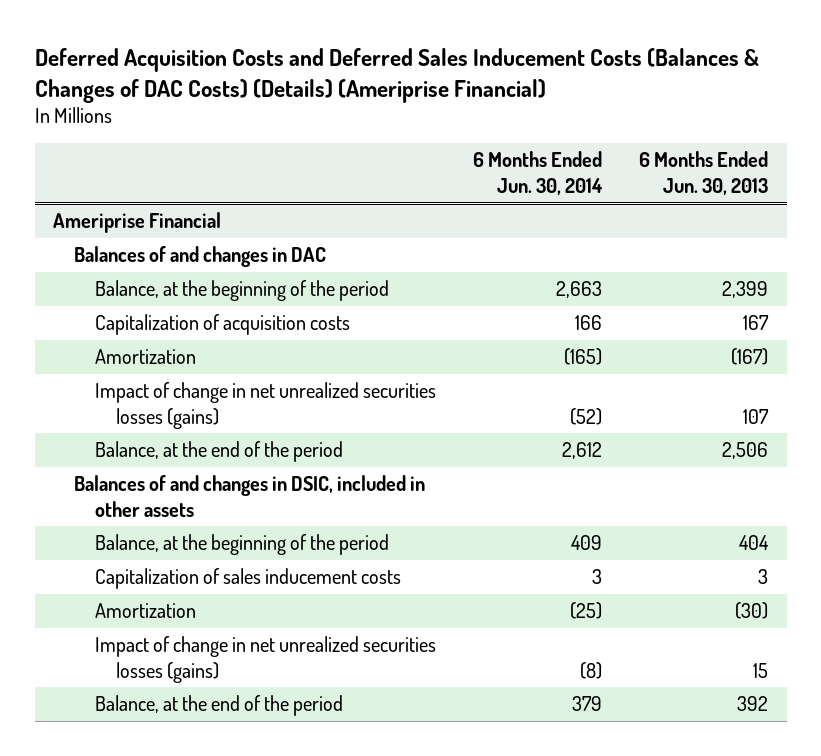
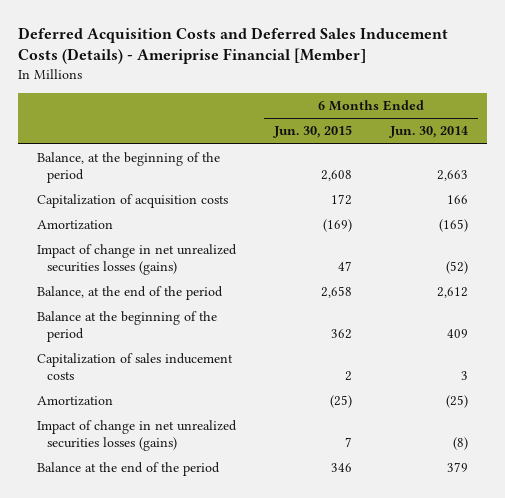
[34,47,759,103] Deferred Acquisition Costs and Deferred Sales Inducement Costs (Balances & Changes of DAC Costs) (Details) (Ameriprise Financial) -> [17,27,448,65] Deferred Acquisition Costs and Deferred Sales Inducement Costs (Details) - Ameriprise Financial [Member]
[639,151,769,195] 6 Months Ended Jun. 30, 2013 -> none
none -> [272,125,352,139] Jun. 30, 2015
[53,212,222,234] Ameriprise Financial -> none
[74,246,327,268] Balances of and changes in DAC -> none
[74,475,426,517] Balances of and changes in DSIC, included in other assets -> none
[94,534,389,556] Balance, at the beginning of the period -> [36,311,217,343] Balance at the beginning of the period
[94,695,343,717] Balance, at the end of the period -> [36,462,220,477] Balance at the end of the period

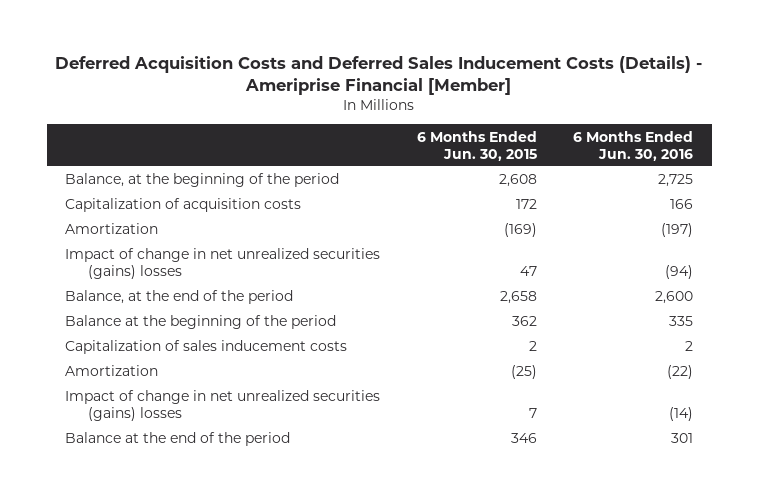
[389,126,469,139] Jun. 30, 2014 -> none
none -> [573,130,694,161] 6 Months Ended Jun. 30, 2016
[36,244,237,276] Impact of change in net unrealized securities losses (gains) -> [65,248,381,280] Impact of change in net unrealized securities (gains) losses
[36,420,237,452] Impact of change in net unrealized securities losses (gains) -> [65,390,381,422] Impact of change in net unrealized securities (gains) losses

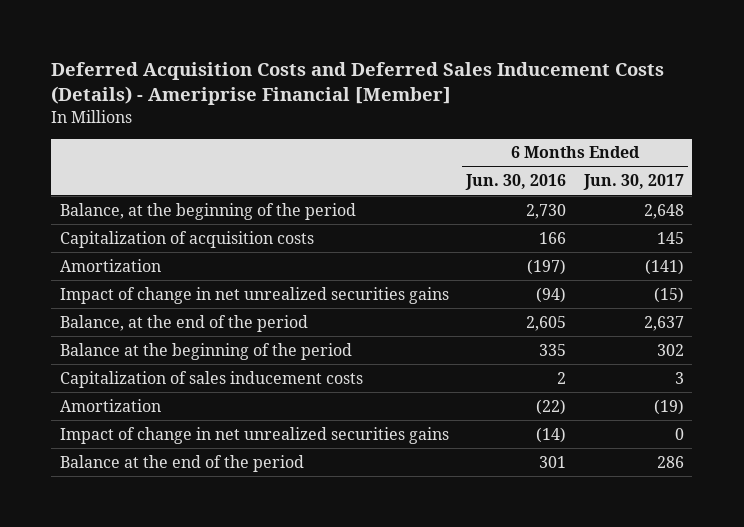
[416,130,537,161] 6 Months Ended Jun. 30, 2015 -> none
none -> [582,174,684,191] Jun. 30, 2017
[658,174,694,188] 2,725 -> [526,203,567,219] 2,730
[65,248,381,280] Impact of change in net unrealized securities (gains) losses -> [60,286,450,304] Impact of change in net unrealized securities gains
[655,291,694,305] 2,600 -> [526,315,567,331] 2,605
[65,390,381,422] Impact of change in net unrealized securities (gains) losses -> [60,426,450,444] Impact of change in net unrealized securities gains

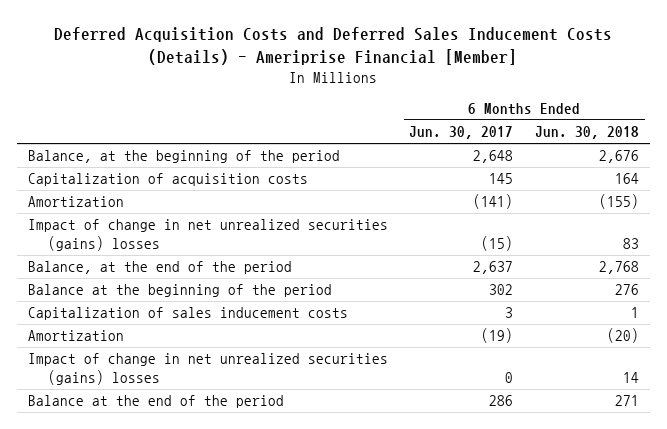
[465,174,567,191] Jun. 30, 2016 -> none
none -> [535,126,640,140] Jun. 30, 2018
[60,286,450,304] Impact of change in net unrealized securities gains -> [27,219,388,251] Impact of change in net unrealized securities (gains) losses
[60,426,450,444] Impact of change in net unrealized securities gains -> [27,353,388,385] Impact of change in net unrealized securities (gains) losses

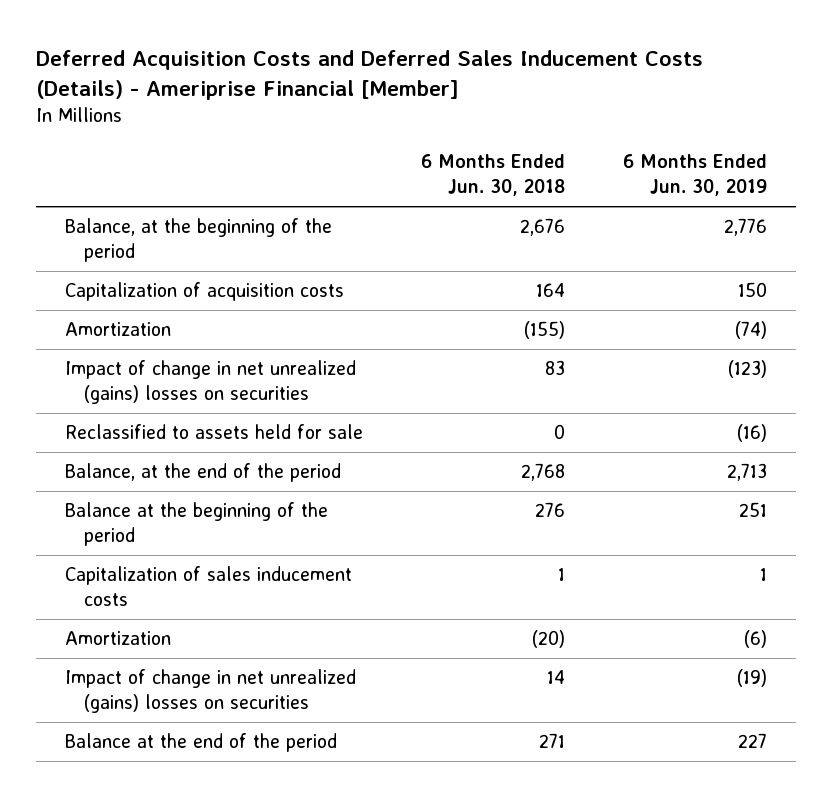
[409,126,514,140] Jun. 30, 2017 -> none
none -> [622,153,767,197] 6 Months Ended Jun. 30, 2019
[27,219,388,251] Impact of change in net unrealized securities (gains) losses -> [64,360,356,405] Impact of change in net unrealized (gains) losses on securities
none -> [64,424,363,440] Reclassified to assets held for sale
[27,353,388,385] Impact of change in net unrealized securities (gains) losses -> [64,669,356,714] Impact of change in net unrealized (gains) losses on securities

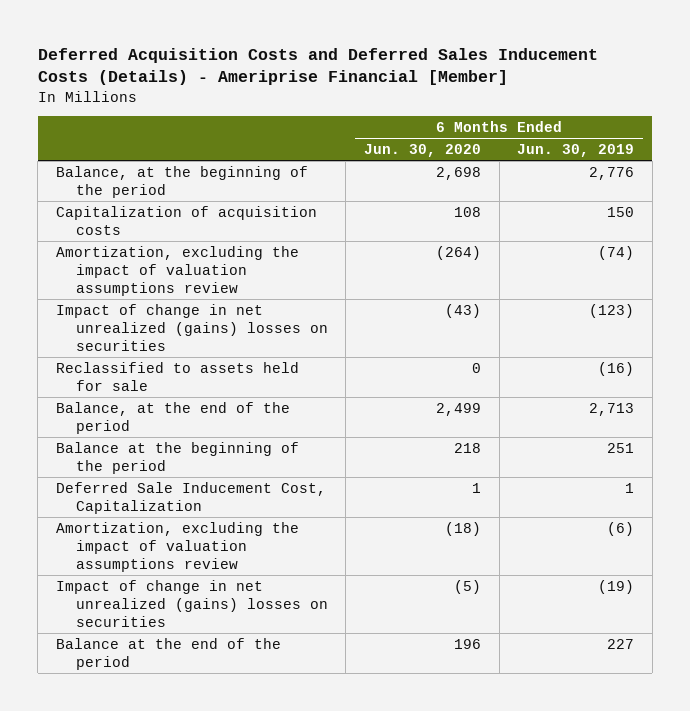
[420,153,565,197] 6 Months Ended Jun. 30, 2018 -> none
none -> [364,143,482,157] Jun. 30, 2020
[64,322,171,337] Amortization -> [56,245,300,297] Amortization, excluding the impact of valuation assumptions review
[64,566,352,607] Capitalization of sales inducement costs -> [56,481,327,514] Deferred Sale Inducement Cost, Capitalization
[64,631,171,646] Amortization -> [56,521,300,573] Amortization, excluding the impact of valuation assumptions review

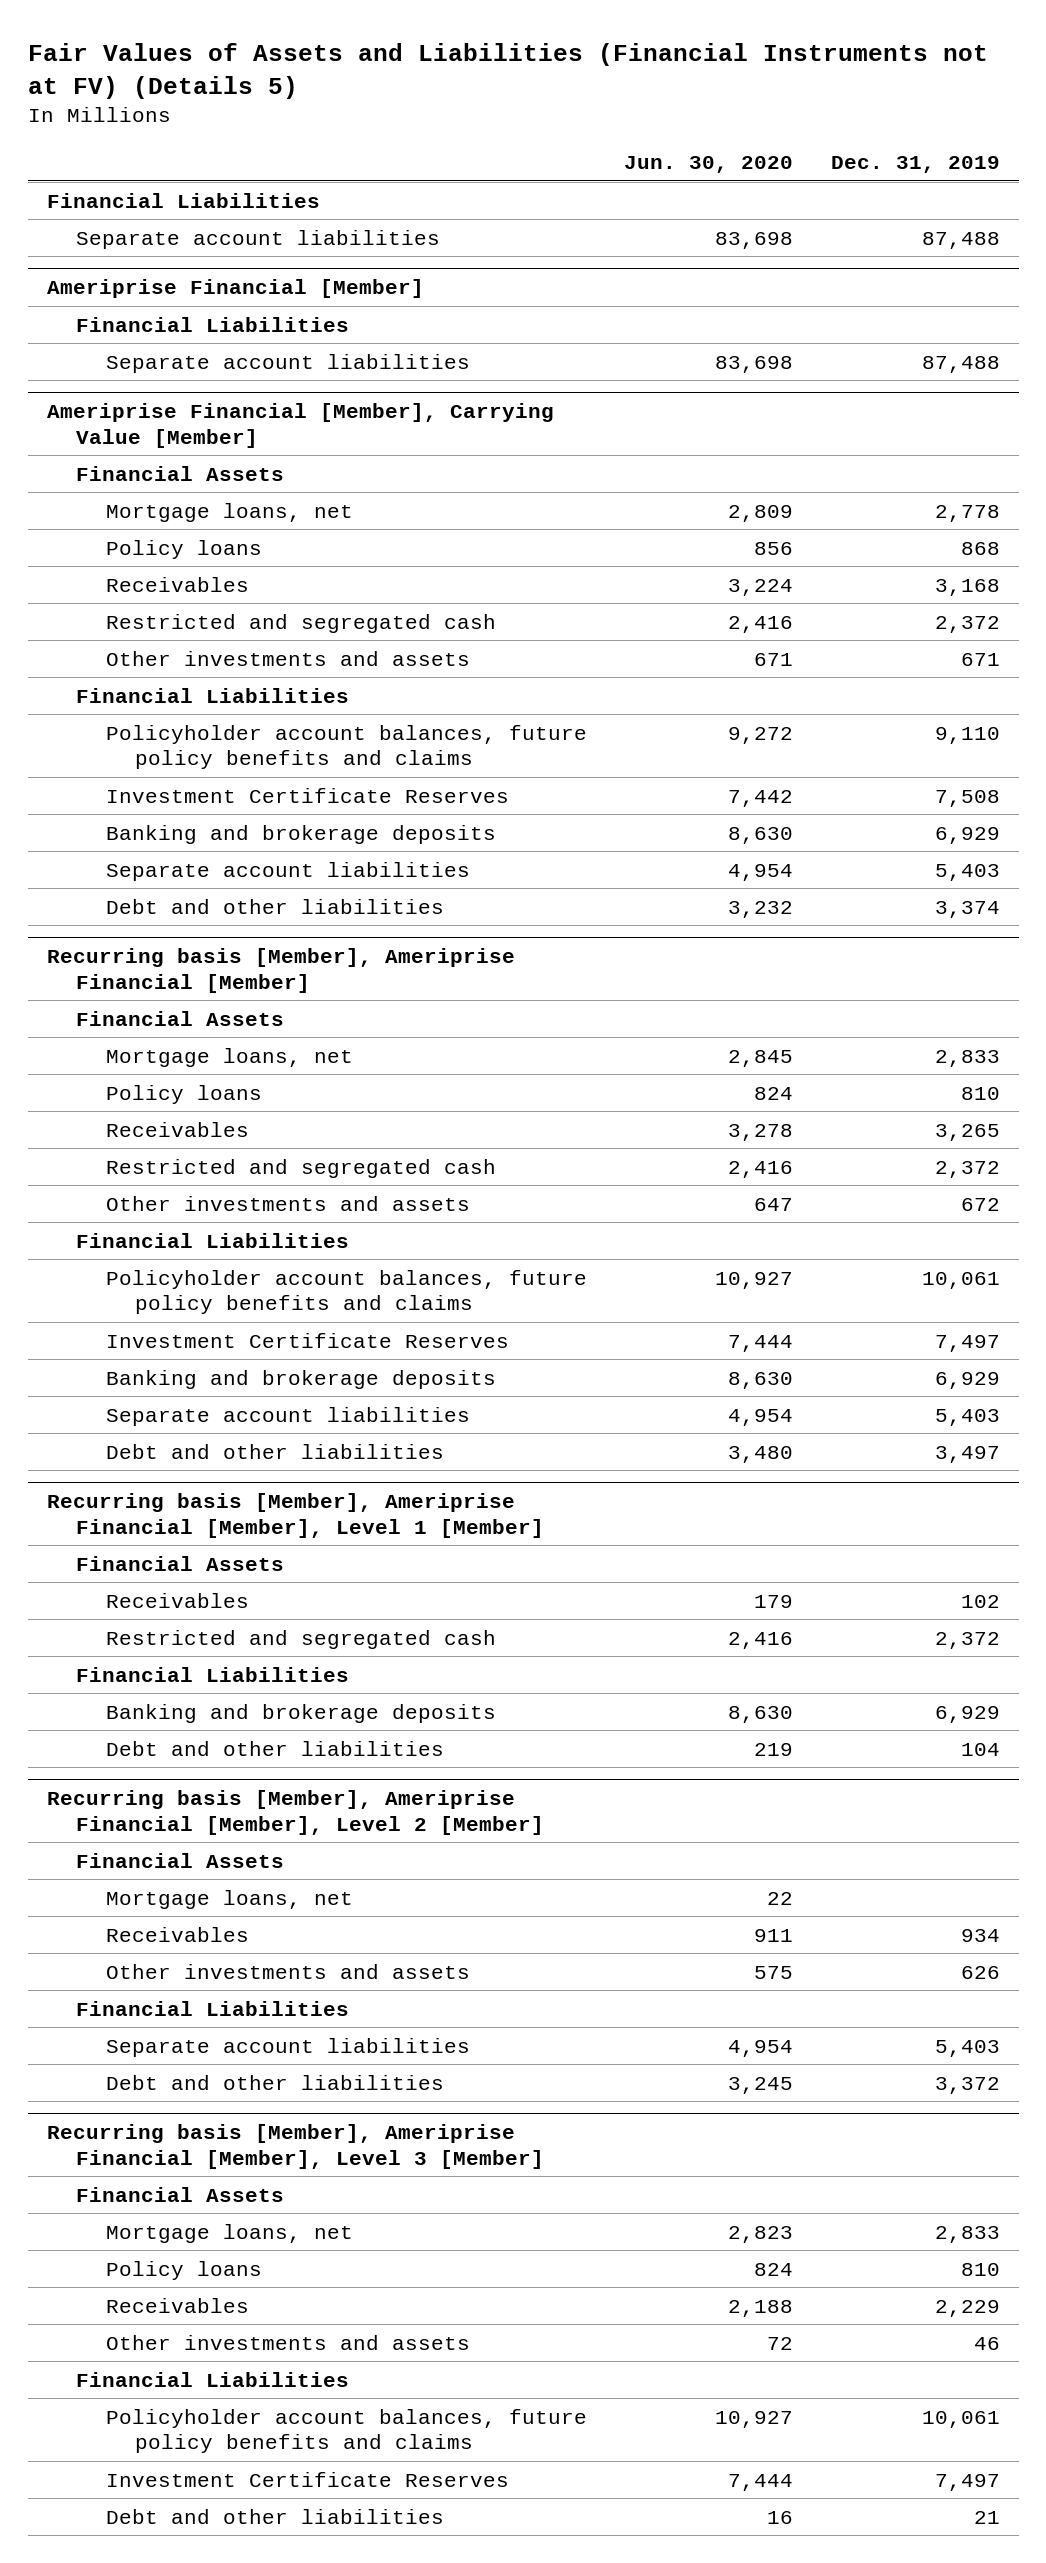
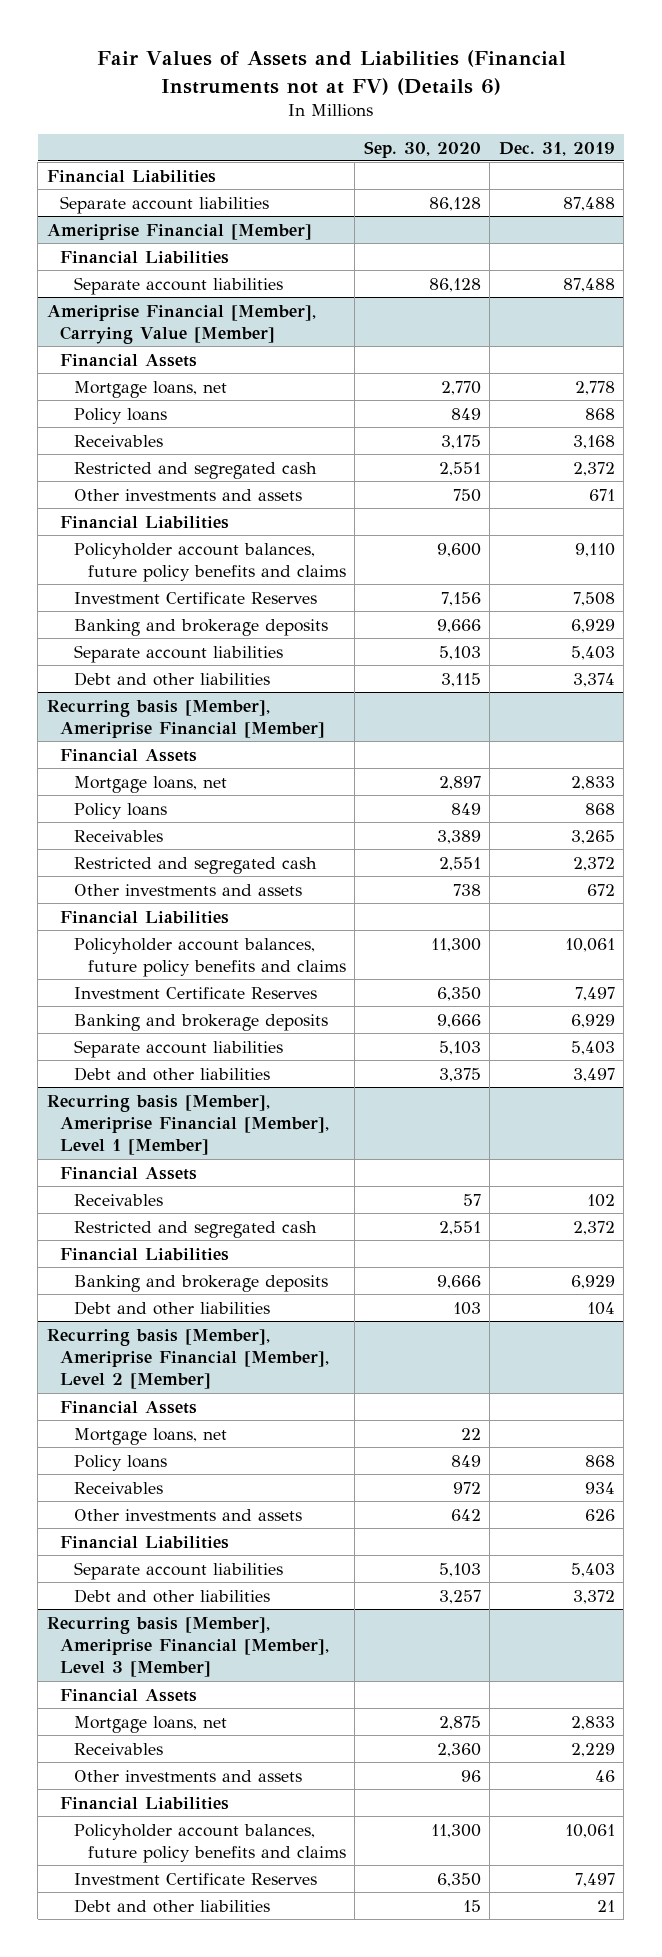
[27,42,988,99] Fair Values of Assets and Liabilities (Financial Instruments not at FV) (Details 5) -> [96,50,566,95] Fair Values of Assets and Liabilities (Financial Instruments not at FV) (Details 6)
[624,156,794,174] Jun. 30, 2020 -> none
none -> [363,140,481,158] Sep. 30, 2020
[960,1086,1000,1100] 810 -> [584,802,615,815] 868
none -> [74,1454,168,1471] Policy loans
[105,2260,262,2280] Policy loans -> none

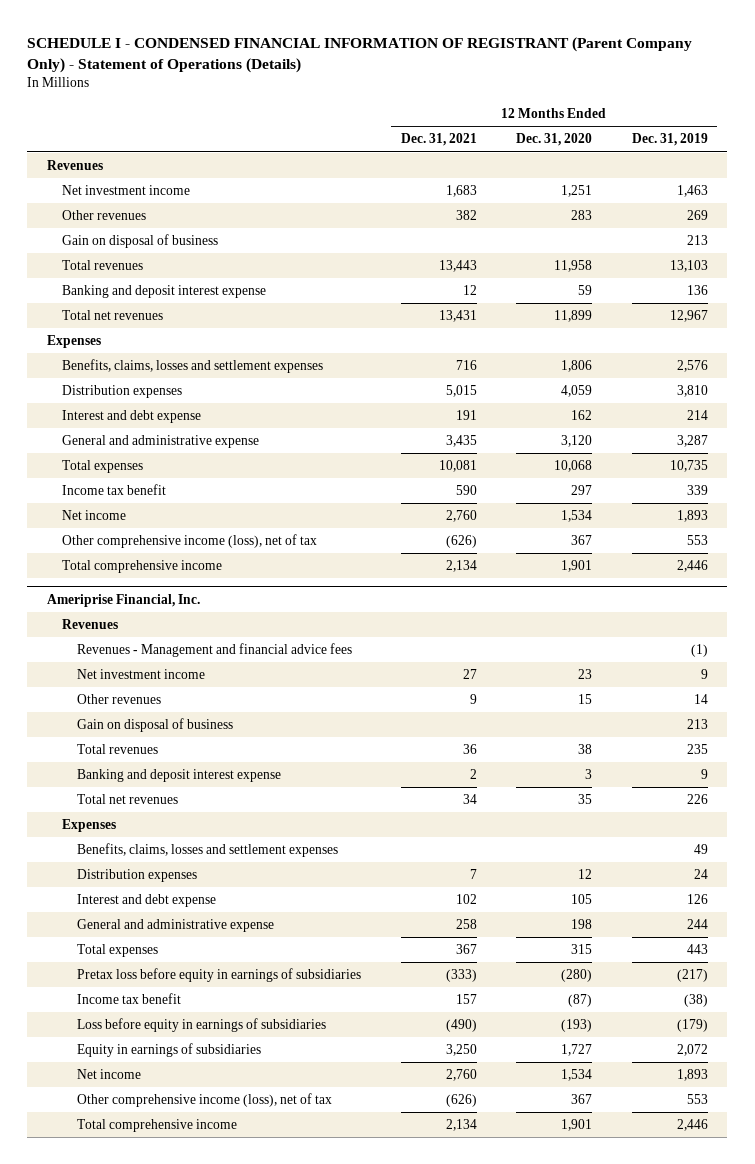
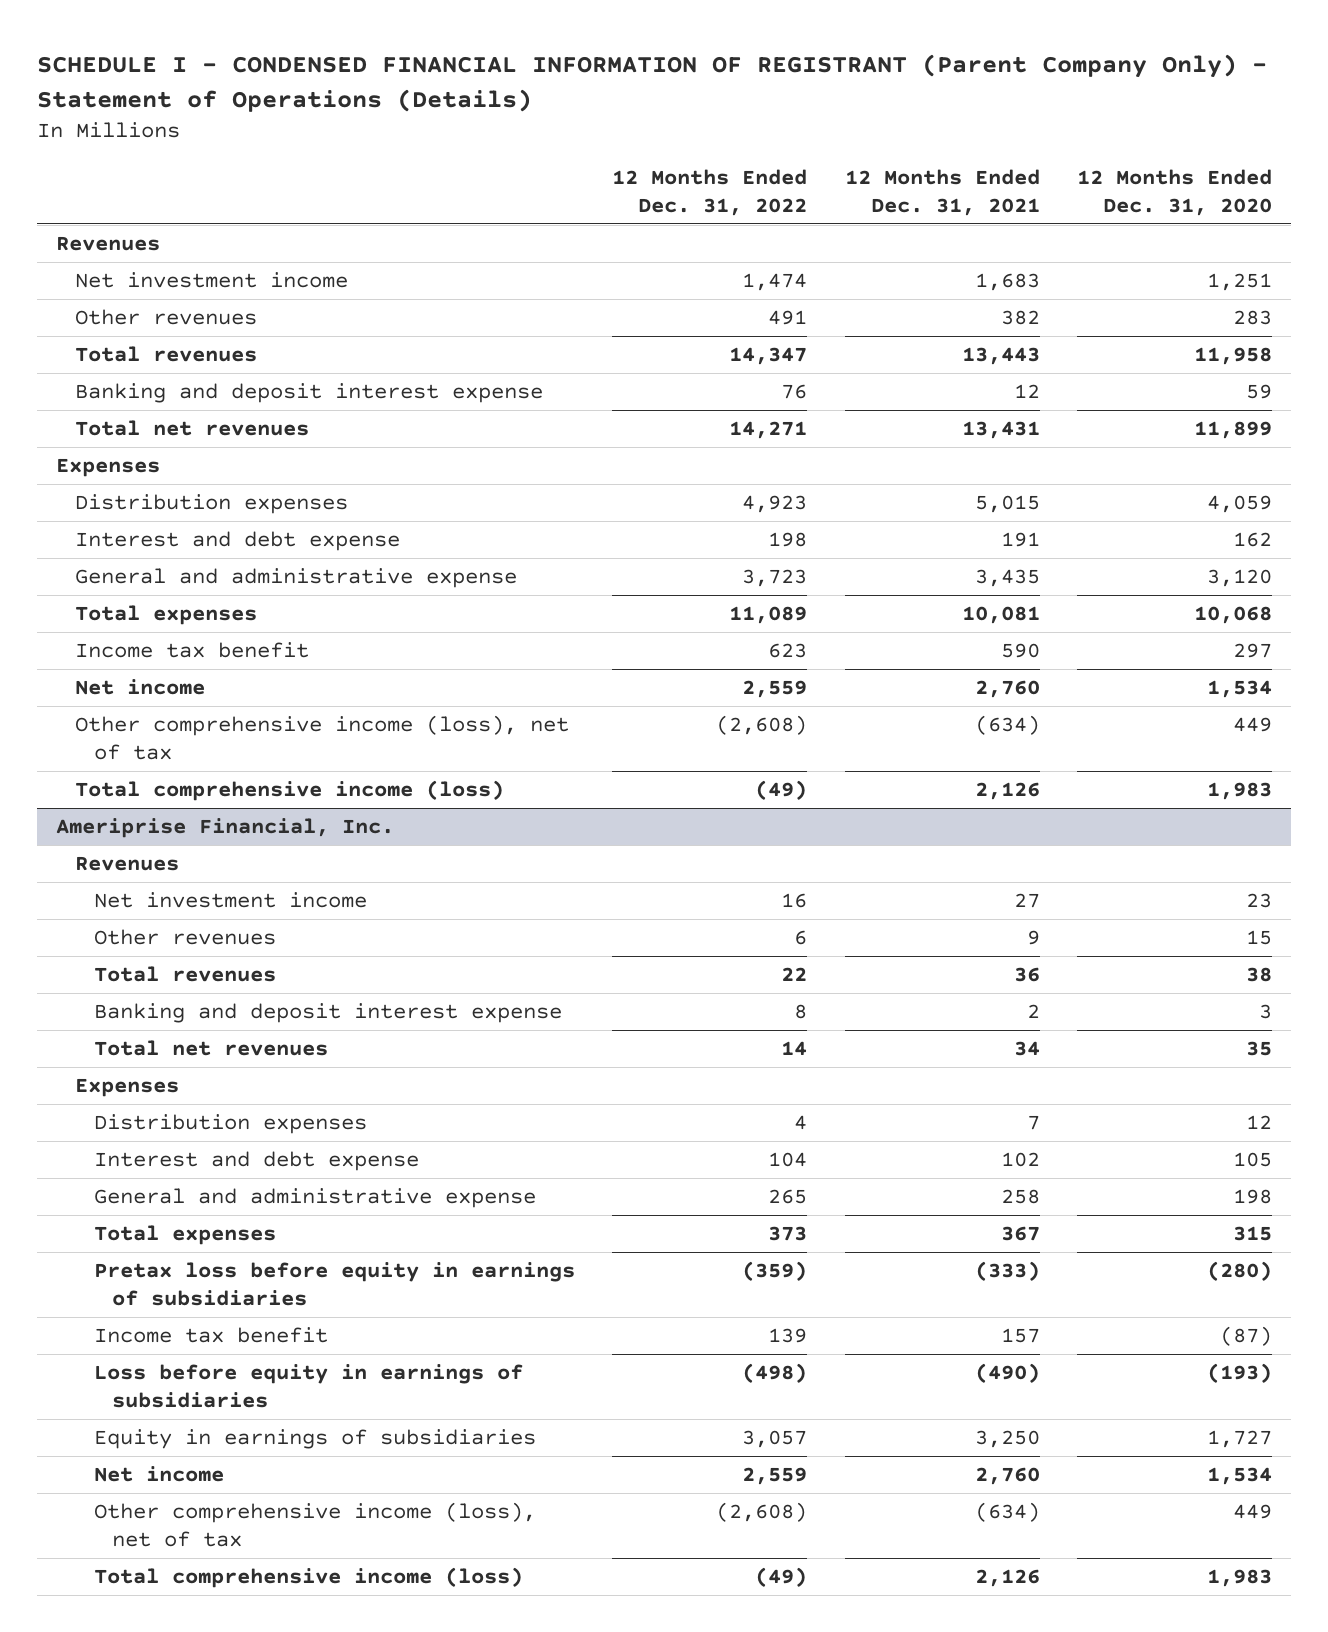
[631,133,708,147] Dec. 31, 2019 -> none
none -> [612,169,808,217] 12 Months Ended Dec. 31, 2022
[62,234,219,249] Gain on disposal of business -> none
[62,359,324,374] Benefits, claims, losses and settlement expenses -> none
[445,535,477,549] (626) -> [974,715,1040,736] (634)
[571,535,593,546] 367 -> [1232,717,1272,733] 449
[62,560,223,574] Total comprehensive income -> [74,780,504,802] Total comprehensive income (loss)
[445,560,477,573] 2,134 -> [974,782,1040,801] 2,126
[561,560,593,573] 1,901 -> [1206,782,1272,801] 1,983
[77,643,353,658] Revenues - Management and financial advice fees -> none
[77,718,234,733] Gain on disposal of business -> none
[77,843,339,858] Benefits, claims, losses and settlement expenses -> none
[445,1094,477,1108] (626) -> [974,1502,1040,1523] (634)
[571,1094,593,1105] 367 -> [1232,1504,1272,1520] 449
[77,1119,238,1133] Total comprehensive income -> [93,1567,523,1589] Total comprehensive income (loss)
[445,1119,477,1132] 2,134 -> [974,1569,1040,1588] 2,126
[561,1119,593,1132] 1,901 -> [1206,1569,1272,1588] 1,983

